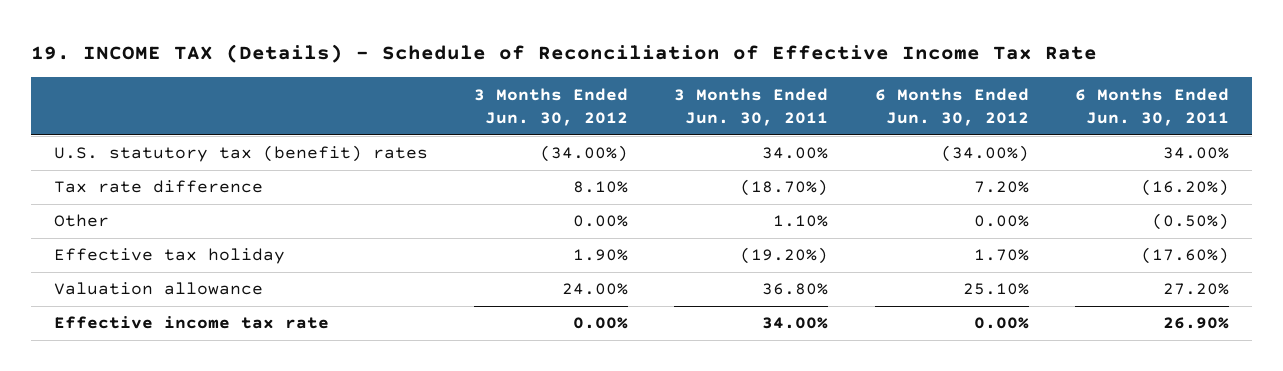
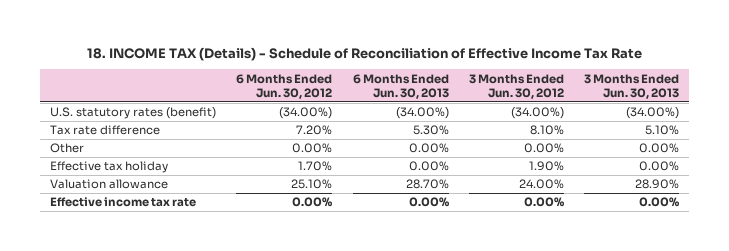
[30,44,1097,64] 19. INCOME TAX (Details) - Schedule of Reconciliation of Effective Income Tax Rate -> [86,46,642,61] 18. INCOME TAX (Details) - Schedule of Reconciliation of Effective Income Tax Rate
[674,87,829,127] 3 Months Ended Jun. 30, 2011 -> none
[1074,87,1229,127] 6 Months Ended Jun. 30, 2011 -> none
none -> [352,73,449,99] 6 Months Ended Jun. 30, 2013
none -> [584,73,680,99] 3 Months Ended Jun. 30, 2013
[54,145,429,163] U.S. statutory tax (benefit) rates -> [50,107,217,120] U.S. statutory rates (benefit)

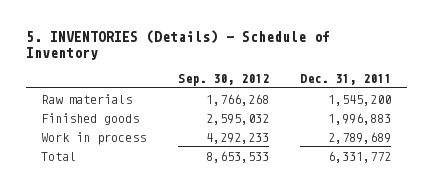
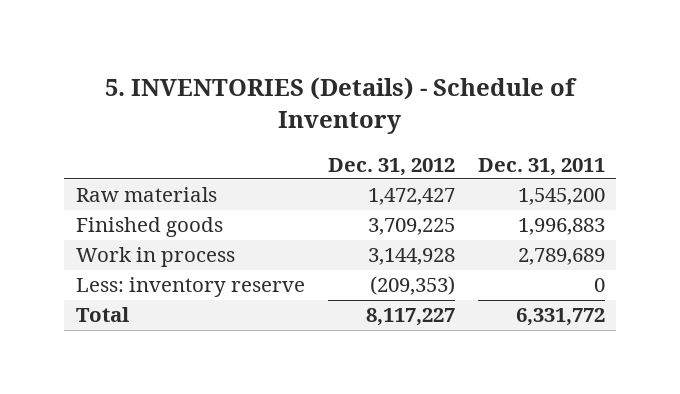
[177,74,269,87] Sep. 30, 2012 -> none
none -> [327,157,455,176] Dec. 31, 2012
none -> [75,277,305,298] Less: inventory reserve

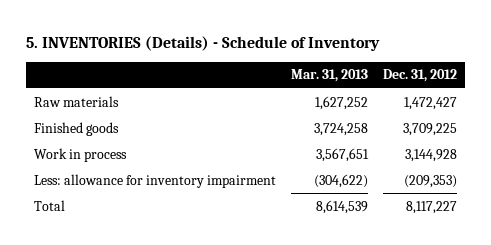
[477,157,605,176] Dec. 31, 2011 -> none
none -> [290,69,368,83] Mar. 31, 2013
[75,277,305,298] Less: inventory reserve -> [33,173,276,188] Less: allowance for inventory impairment

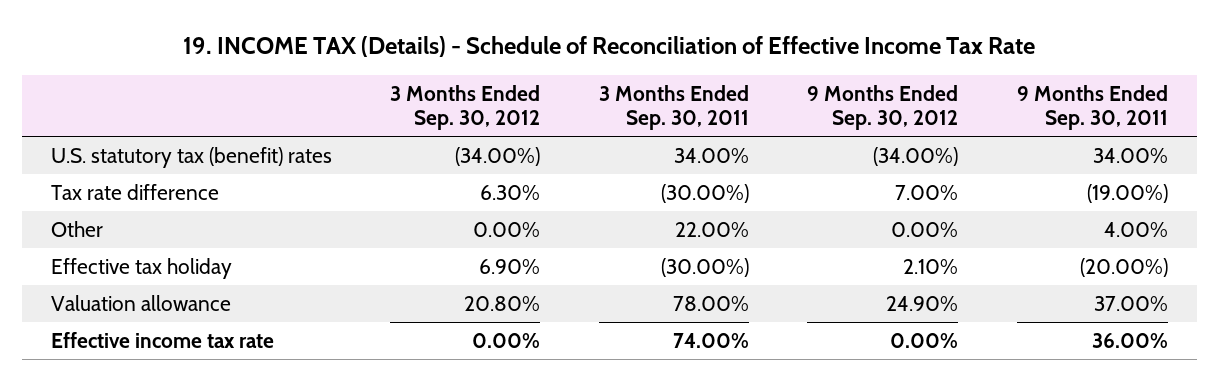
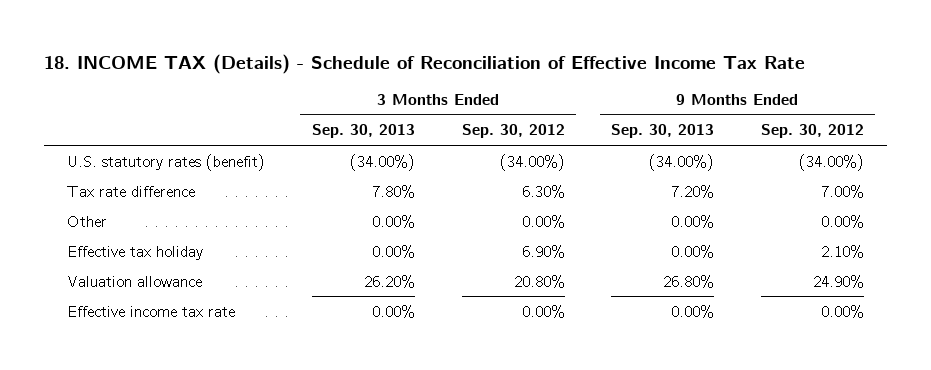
[183,36,1036,58] 19. INCOME TAX (Details) - Schedule of Reconciliation of Effective Income Tax Rate -> [44,53,806,74] 18. INCOME TAX (Details) - Schedule of Reconciliation of Effective Income Tax Rate
[598,84,749,130] 3 Months Ended Sep. 30, 2011 -> none
[1016,84,1168,130] 9 Months Ended Sep. 30, 2011 -> none
none -> [312,124,416,139] Sep. 30, 2013
none -> [611,124,715,139] Sep. 30, 2013
[51,146,333,168] U.S. statutory tax (benefit) rates -> [67,153,266,171] U.S. statutory rates (benefit)

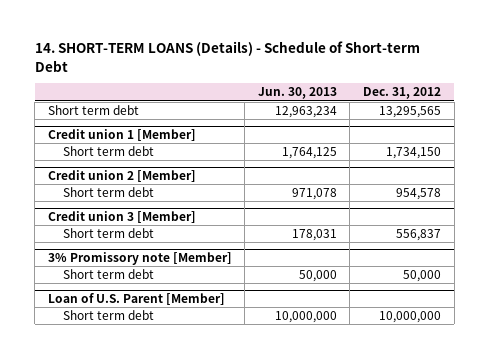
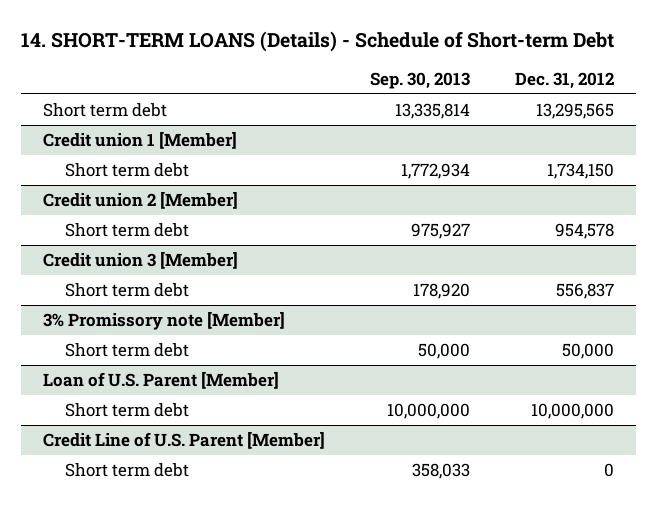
[257,87,337,100] Jun. 30, 2013 -> none
none -> [369,71,470,89] Sep. 30, 2013
none -> [43,431,326,450] Credit Line of U.S. Parent [Member]
none -> [65,463,190,478] Short term debt

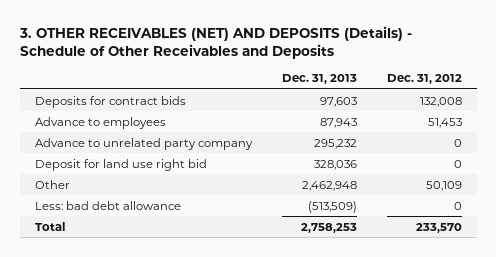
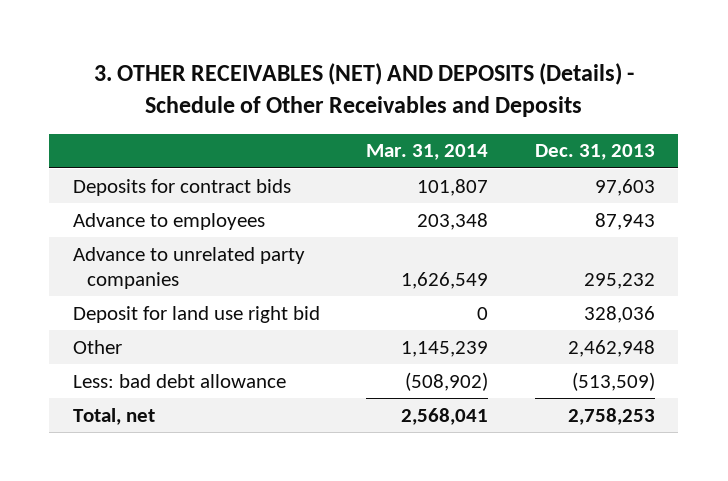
[386,74,462,85] Dec. 31, 2012 -> none
none -> [366,144,489,161] Mar. 31, 2014
[34,137,253,150] Advance to unrelated party company -> [72,246,305,290] Advance to unrelated party companies
[34,221,65,231] Total -> [72,407,155,425] Total, net

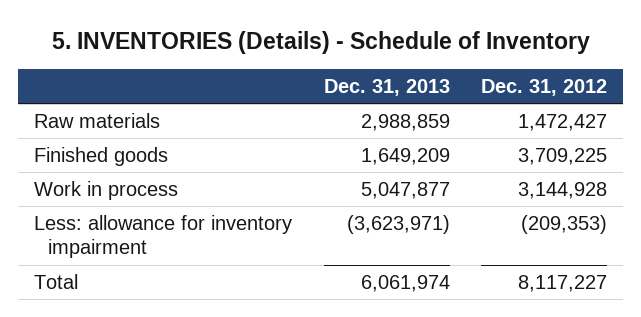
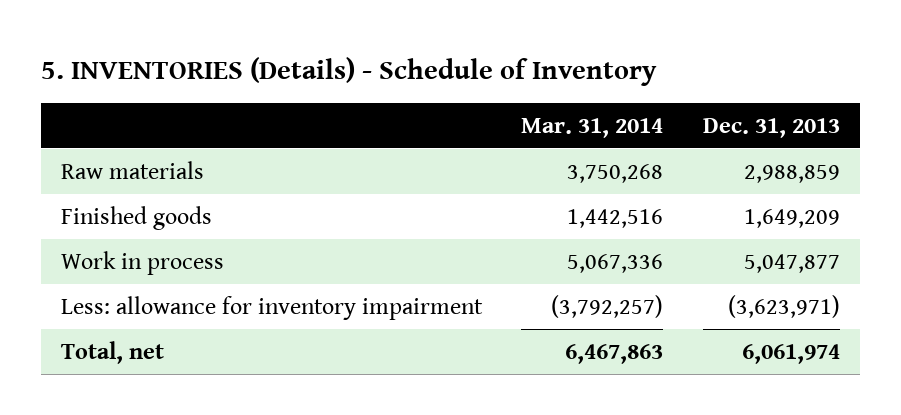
[481,78,608,96] Dec. 31, 2012 -> none
none -> [521,117,664,138] Mar. 31, 2014
[33,274,78,290] Total -> [61,341,165,365] Total, net

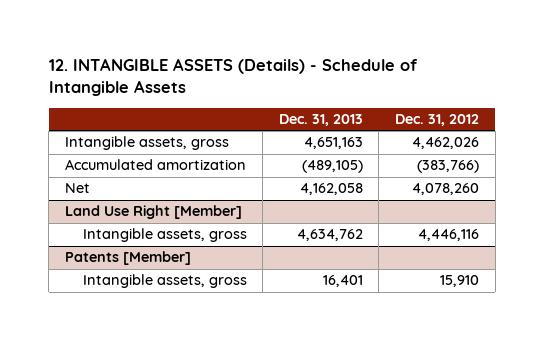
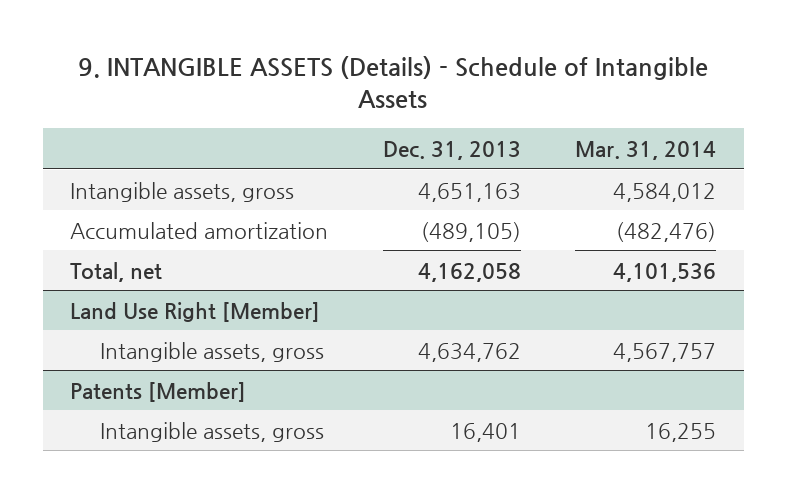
[48,58,418,97] 12. INTANGIBLE ASSETS (Details) - Schedule of Intangible Assets -> [78,55,709,109] 9. INTANGIBLE ASSETS (Details) - Schedule of Intangible Assets
[395,114,480,127] Dec. 31, 2012 -> none
none -> [575,140,717,160] Mar. 31, 2014
[65,183,91,194] Net -> [69,261,162,282] Total, net

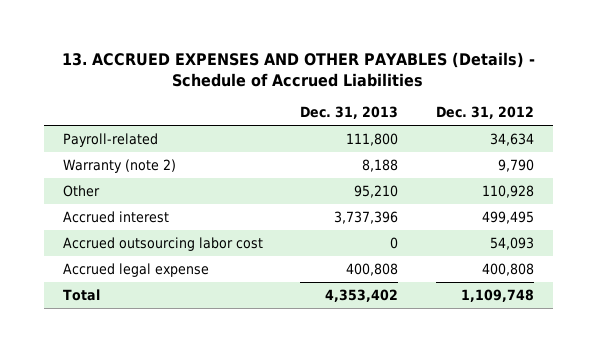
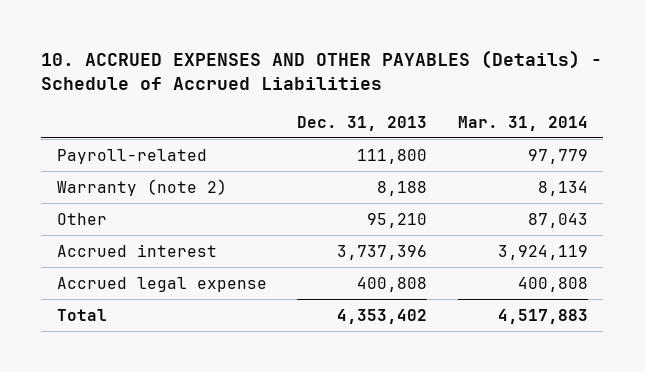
[62,51,536,87] 13. ACCRUED EXPENSES AND OTHER PAYABLES (Details) - Schedule of Accrued Liabilities -> [41,49,603,91] 10. ACCRUED EXPENSES AND OTHER PAYABLES (Details) - Schedule of Accrued Liabilities
[436,106,535,120] Dec. 31, 2012 -> none
none -> [457,115,588,131] Mar. 31, 2014
[62,236,263,251] Accrued outsourcing labor cost -> none

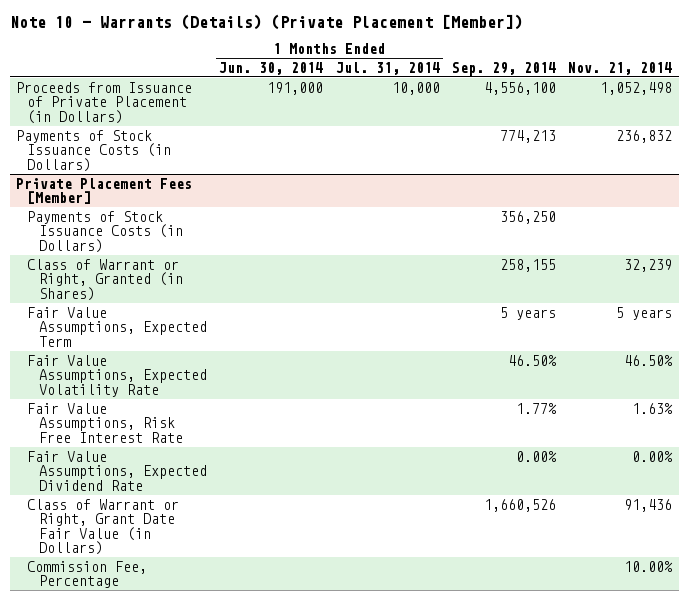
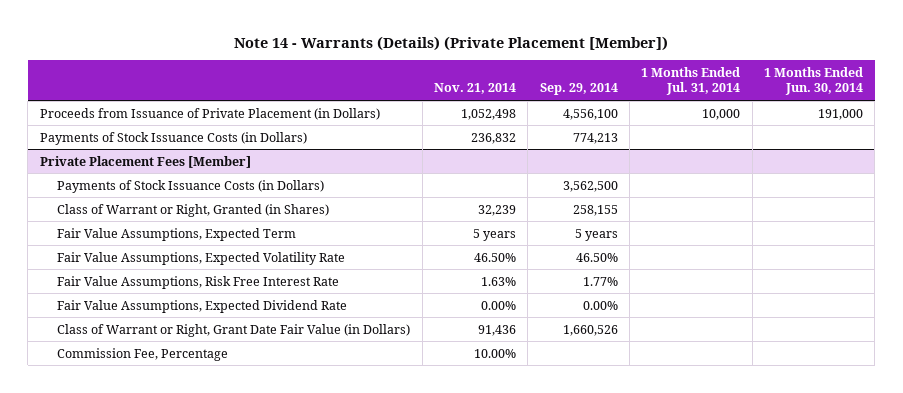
[9,13,523,30] Note 10 - Warrants (Details) (Private Placement [Member]) -> [234,35,669,51] Note 14 - Warrants (Details) (Private Placement [Member])
[500,210,557,224] 356,250 -> [562,180,618,192] 3,562,500

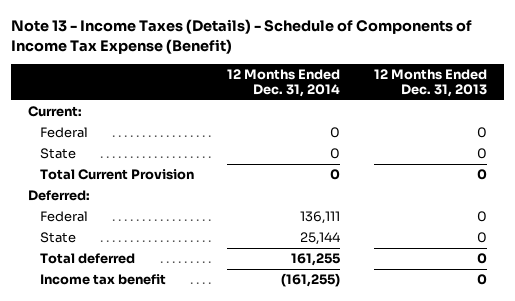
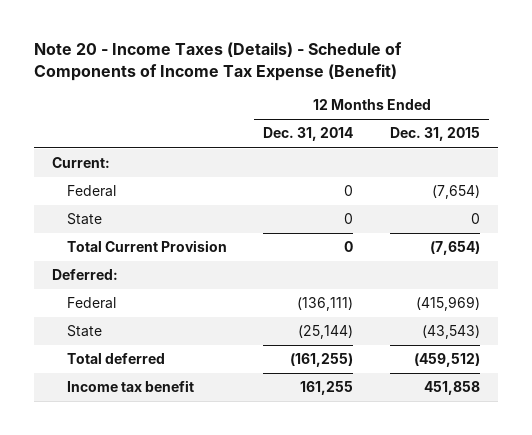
[11,18,473,54] Note 13 - Income Taxes (Details) - Schedule of Components of Income Tax Expense (Benefit) -> [33,42,402,82] Note 20 - Income Taxes (Details) - Schedule of Components of Income Tax Expense (Benefit)
[374,68,488,97] 12 Months Ended Dec. 31, 2013 -> none
none -> [390,127,481,142] Dec. 31, 2015
[300,211,341,225] 136,111 -> [297,297,354,312] (136,111)
[300,232,341,246] 25,144 -> [298,325,354,340] (25,144)
[291,253,341,267] 161,255 -> [290,353,354,368] (161,255)
[281,273,341,288] (161,255) -> [300,381,354,396] 161,255

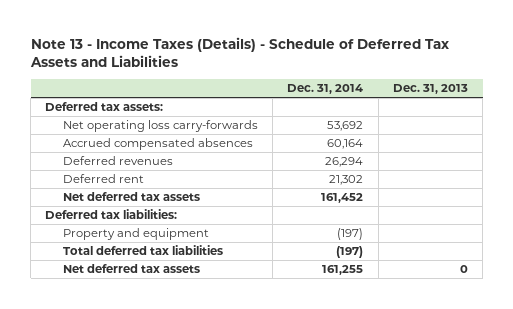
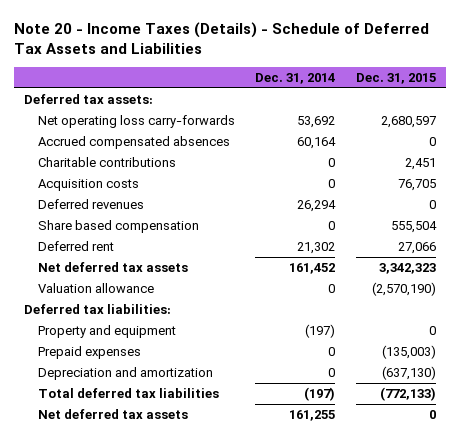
[29,36,449,68] Note 13 - Income Taxes (Details) - Schedule of Deferred Tax Assets and Liabilities -> [13,21,429,54] Note 20 - Income Taxes (Details) - Schedule of Deferred Tax Assets and Liabilities
[392,84,468,95] Dec. 31, 2013 -> none
none -> [355,72,436,84] Dec. 31, 2015
none -> [37,157,176,168] Charitable contributions
none -> [37,179,139,192] Acquisition costs
none -> [37,220,199,234] Share based compensation
none -> [37,283,154,294] Valuation allowance
none -> [37,346,141,360] Prepaid expenses
none -> [37,367,213,381] Depreciation and amortization

